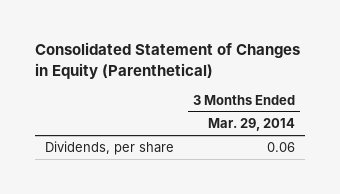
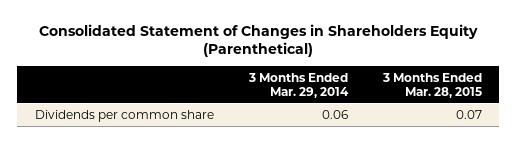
[34,42,300,79] Consolidated Statement of Changes in Equity (Parenthetical) -> [39,23,479,58] Consolidated Statement of Changes in Shareholders Equity (Parenthetical)
none -> [381,72,482,98] 3 Months Ended Mar. 28, 2015
[44,141,174,156] Dividends, per share -> [34,110,214,123] Dividends per common share

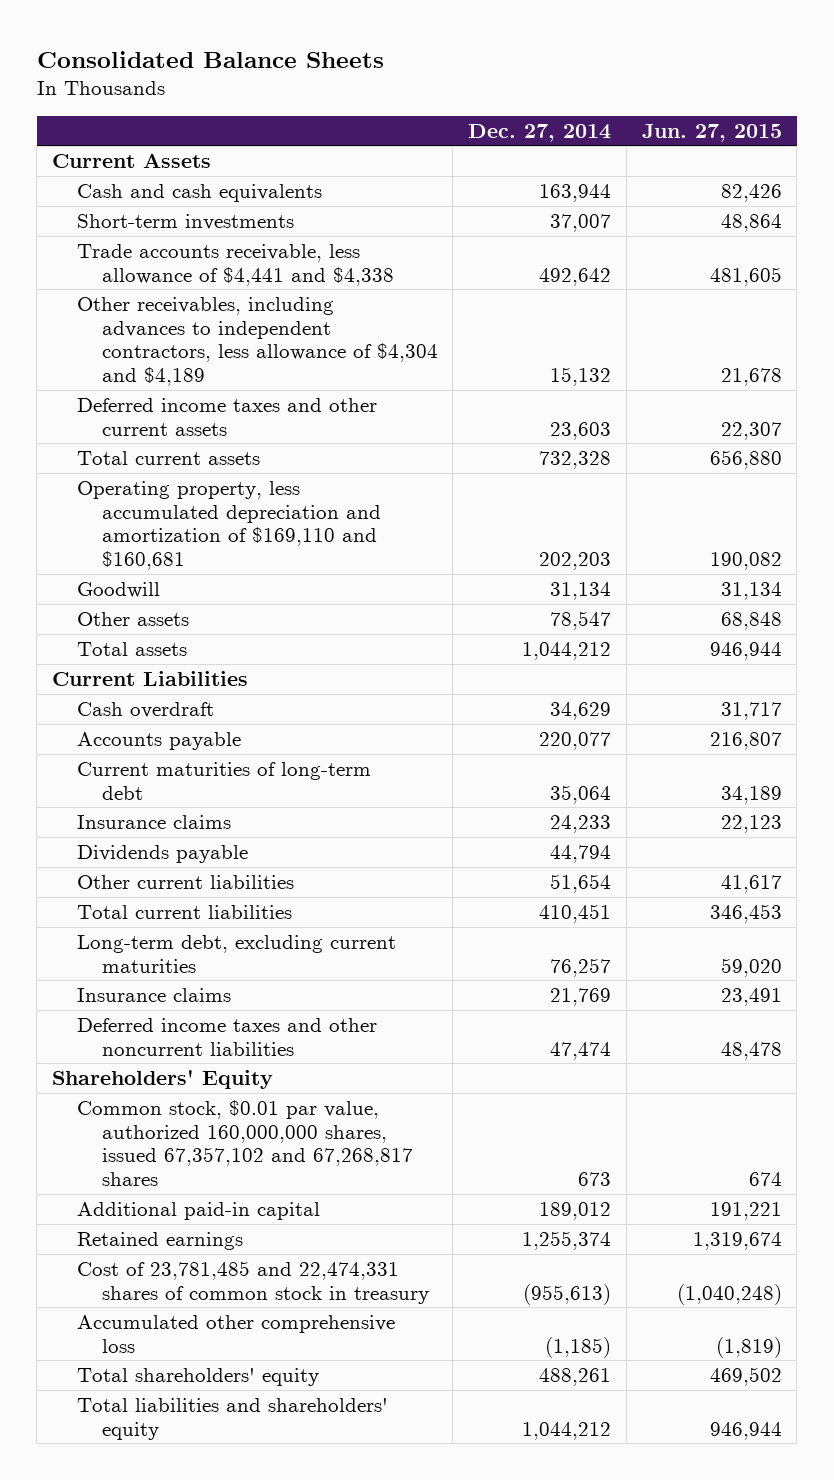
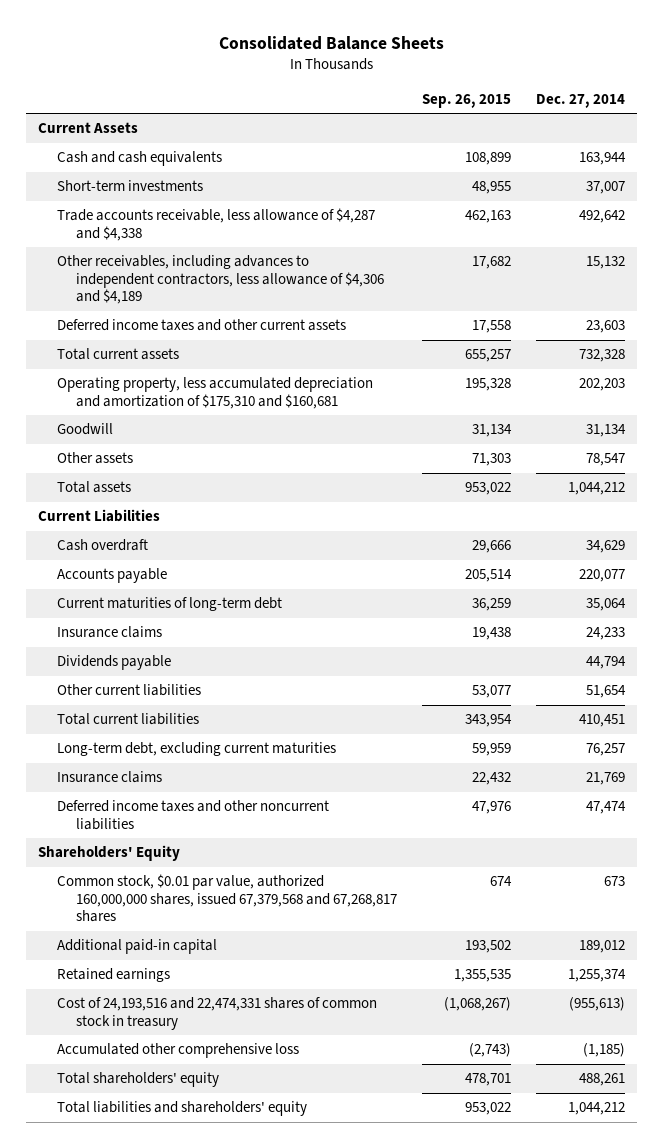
[641,123,782,142] Jun. 27, 2015 -> none
none -> [421,93,511,108] Sep. 26, 2015
[76,243,394,286] Trade accounts receivable, less allowance of $4,441 and $4,338 -> [57,208,376,241] Trade accounts receivable, less allowance of $4,287 and $4,338
[76,296,438,386] Other receivables, including advances to independent contractors, less allowance of $4,304 and $4,189 -> [57,255,384,305] Other receivables, including advances to independent contractors, less allowance of $4,306 and $4,189
[76,480,381,570] Operating property, less accumulated depreciation and amortization of $169,110 and $160,681 -> [57,377,374,409] Operating property, less accumulated depreciation and amortization of $175,310 and $160,681
[76,1099,413,1186] Common stock, $0.01 par value, authorized 160,000,000 shares, issued 67,357,102 and 67,268,817 shares -> [57,874,397,923] Common stock, $0.01 par value, authorized 160,000,000 shares, issued 67,379,568 and 67,268,817 shares
[76,1260,429,1304] Cost of 23,781,485 and 22,474,331 shares of common stock in treasury -> [57,997,378,1030] Cost of 24,193,516 and 22,474,331 shares of common stock in treasury

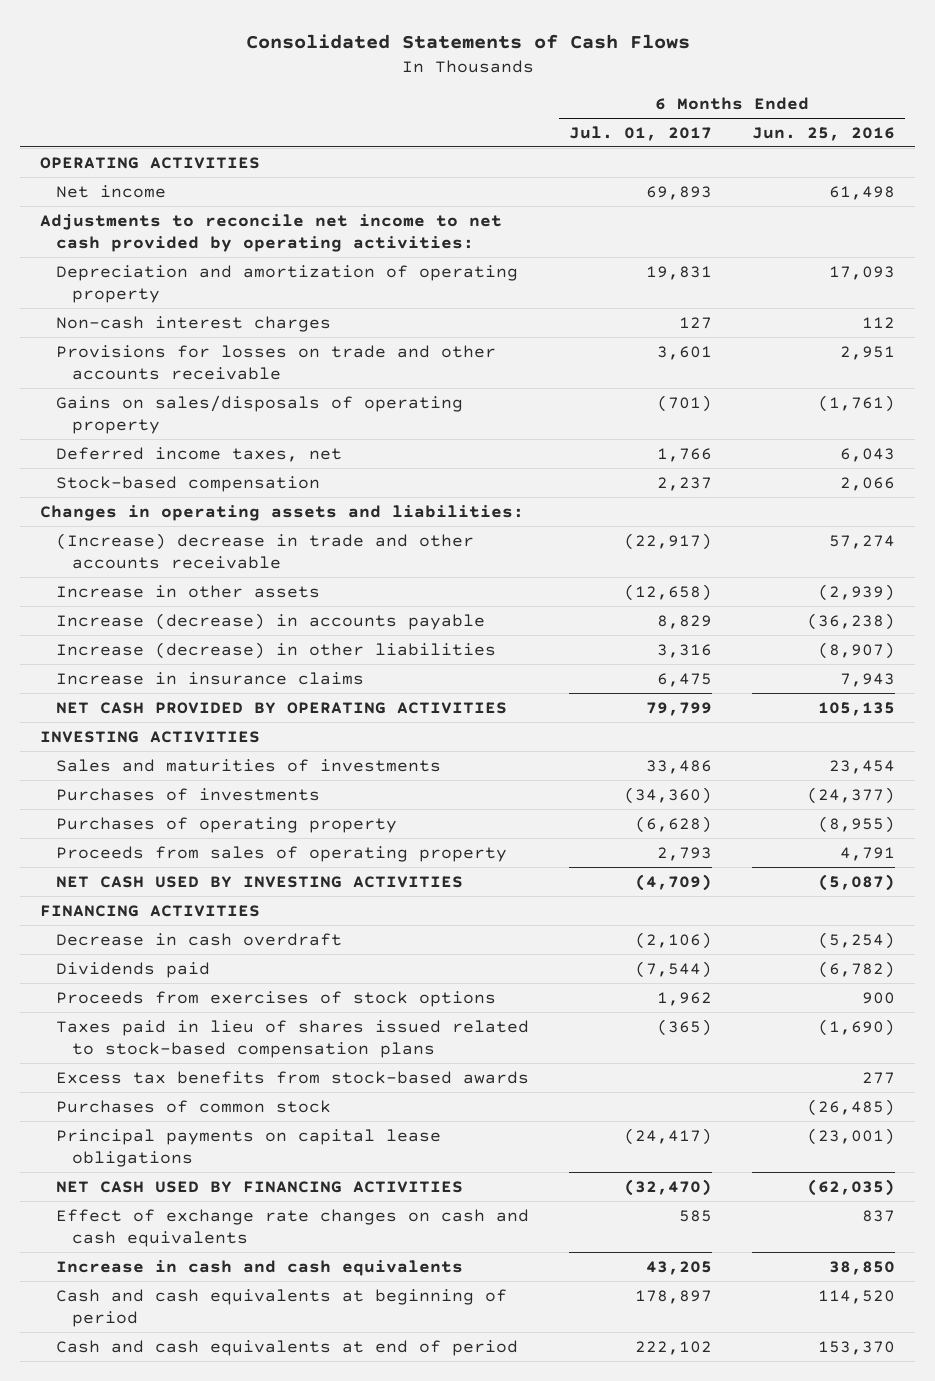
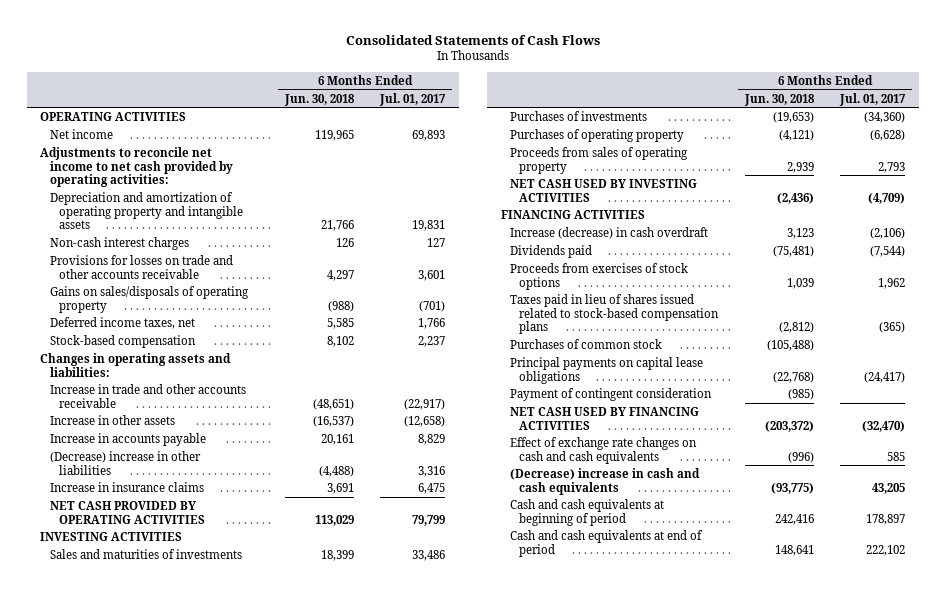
[752,126,896,141] Jun. 25, 2016 -> none
none -> [283,93,355,106] Jun. 30, 2018
[55,264,518,303] Depreciation and amortization of operating property -> [49,192,243,230] Depreciation and amortization of operating property and intangible assets
[55,532,474,569] (Increase) decrease in trade and other accounts receivable -> [49,384,246,408] Increase in trade and other accounts receivable
[55,612,485,630] Increase (decrease) in accounts payable -> [49,433,206,447] Increase in accounts payable
[55,641,496,659] Increase (decrease) in other liabilities -> [49,451,201,475] (Decrease) increase in other liabilities
[55,932,342,946] Decrease in cash overdraft -> [509,227,708,240] Increase (decrease) in cash overdraft
[55,1070,529,1084] Excess tax benefits from stock-based awards -> none
none -> [509,388,712,402] Payment of contingent consideration
[55,1259,463,1276] Increase in cash and cash equivalents -> [509,468,700,495] (Decrease) increase in cash and cash equivalents

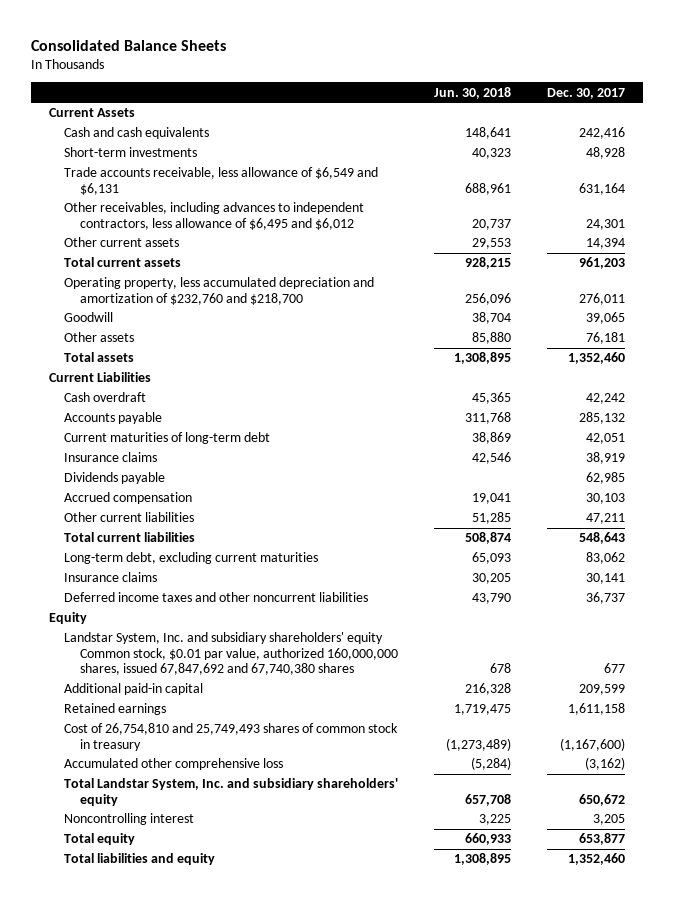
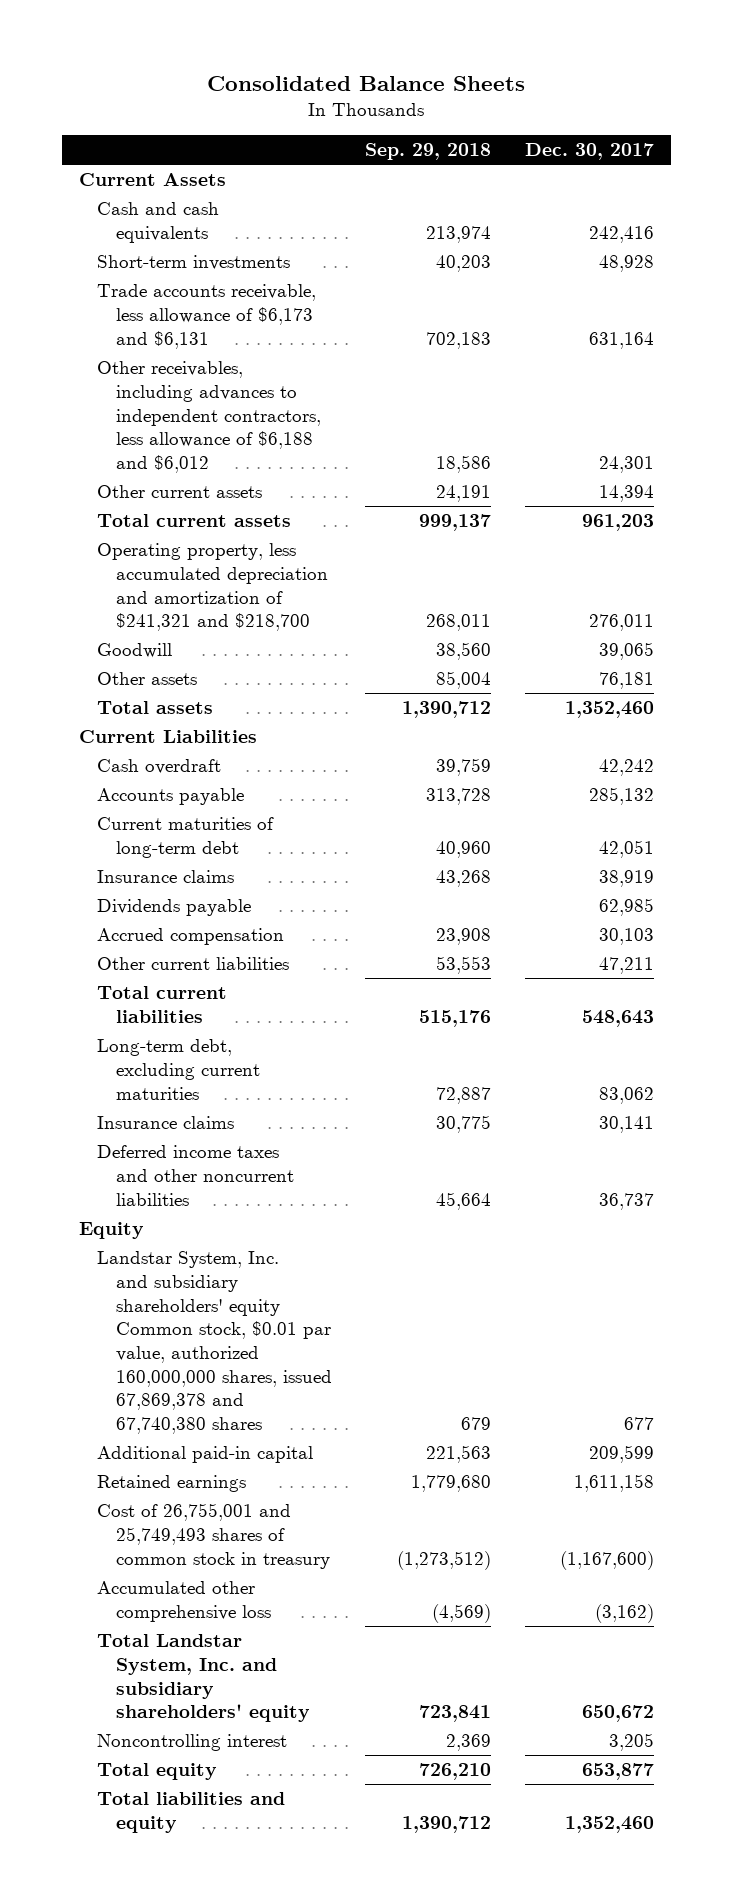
[434,86,512,99] Jun. 30, 2018 -> none
none -> [365,142,492,160] Sep. 29, 2018
[64,167,379,195] Trade accounts receivable, less allowance of $6,549 and $6,131 -> [97,284,317,349] Trade accounts receivable, less allowance of $6,173 and $6,131
[64,202,365,230] Other receivables, including advances to independent contractors, less allowance of $6,495 and $6,012 -> [97,361,322,473] Other receivables, including advances to independent contractors, less allowance of $6,188 and $6,012
[64,277,375,305] Operating property, less accumulated depreciation and amortization of $232,760 and $218,700 -> [97,543,329,632] Operating property, less accumulated depreciation and amortization of $241,321 and $218,700
[64,632,398,675] Landstar System, Inc. and subsidiary shareholders' equity Common stock, $0.01 par value, authorized 160,000,000 shares, issued 67,847,692 and 67,740,380 shares -> [97,1251,333,1435] Landstar System, Inc. and subsidiary shareholders' equity Common stock, $0.01 par value, authorized 160,000,000 shares, issued 67,869,378 and 67,740,380 shares
[64,723,399,751] Cost of 26,754,810 and 25,749,493 shares of common stock in treasury -> [97,1503,331,1569] Cost of 26,755,001 and 25,749,493 shares of common stock in treasury

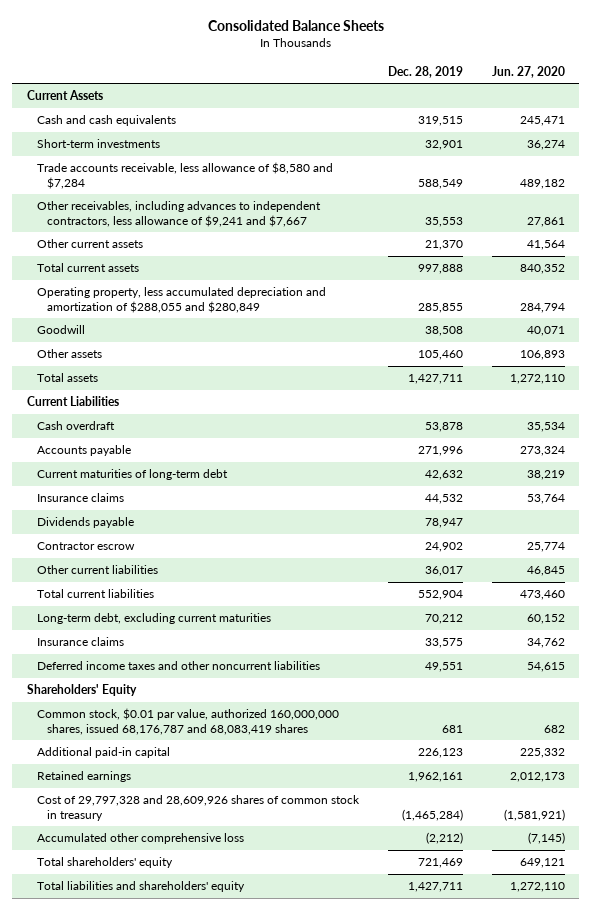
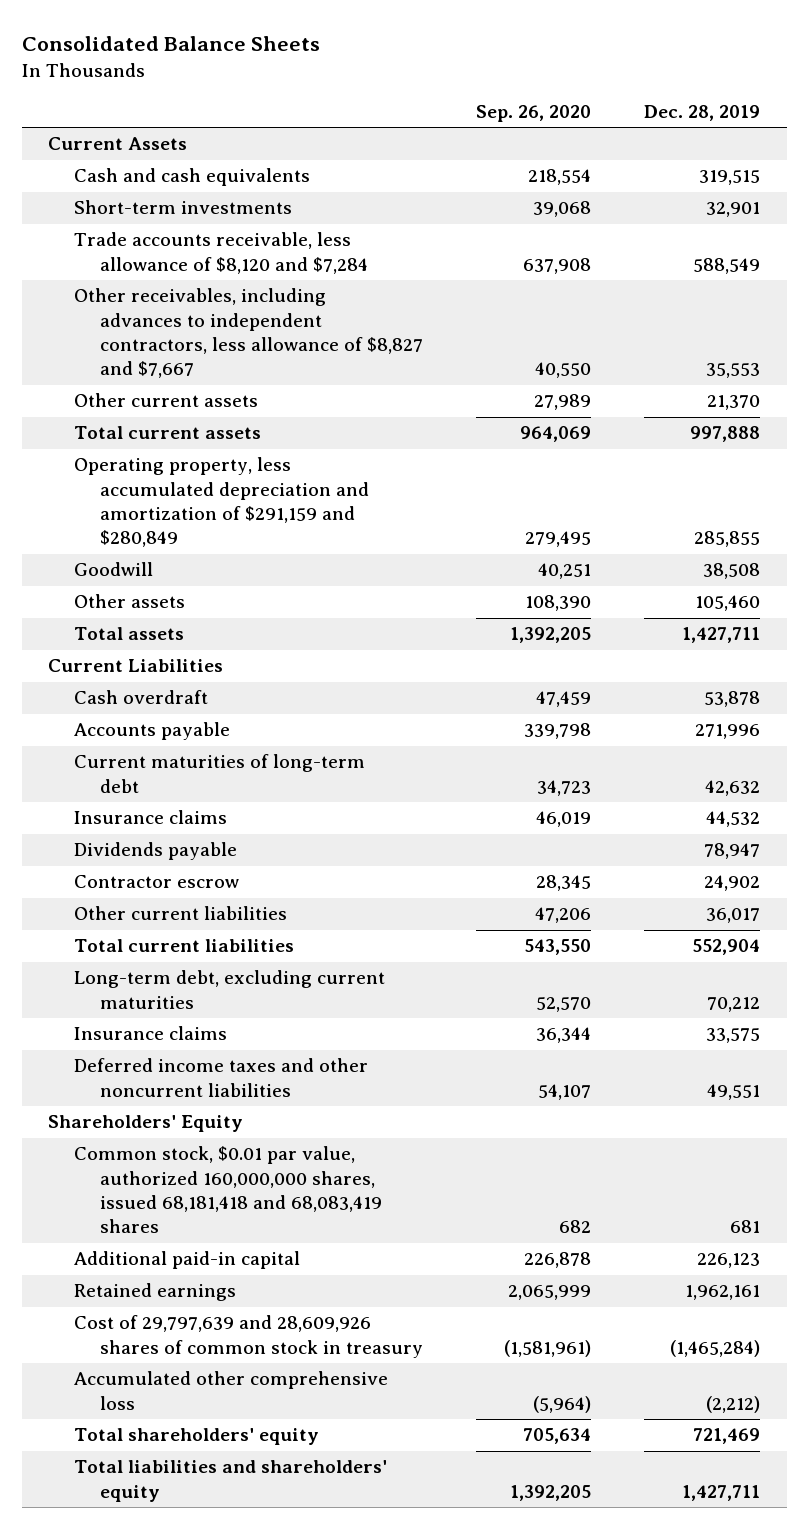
[491,65,565,78] Jun. 27, 2020 -> none
none -> [476,104,592,122] Sep. 26, 2020
[36,162,333,189] Trade accounts receivable, less allowance of $8,580 and $7,284 -> [74,232,368,274] Trade accounts receivable, less allowance of $8,120 and $7,284
[36,201,321,227] Other receivables, including advances to independent contractors, less allowance of $9,241 and $7,667 -> [74,288,423,379] Other receivables, including advances to independent contractors, less allowance of $8,827 and $7,667
[36,287,326,313] Operating property, less accumulated depreciation and amortization of $288,055 and $280,849 -> [74,457,369,548] Operating property, less accumulated depreciation and amortization of $291,159 and $280,849
[36,708,339,735] Common stock, $0.01 par value, authorized 160,000,000 shares, issued 68,176,787 and 68,083,419 shares -> [74,1146,382,1234] Common stock, $0.01 par value, authorized 160,000,000 shares, issued 68,181,418 and 68,083,419 shares
[36,795,360,821] Cost of 29,797,328 and 28,609,926 shares of common stock in treasury -> [74,1315,423,1358] Cost of 29,797,639 and 28,609,926 shares of common stock in treasury

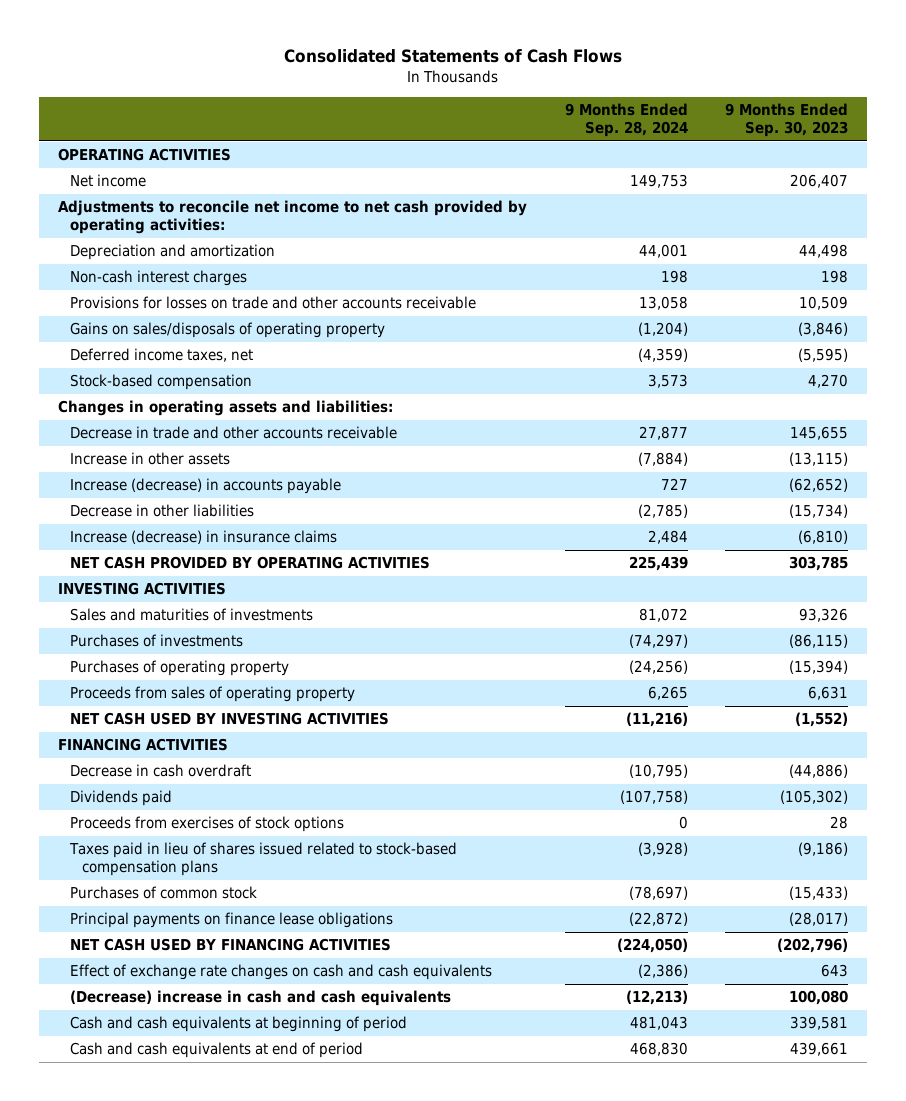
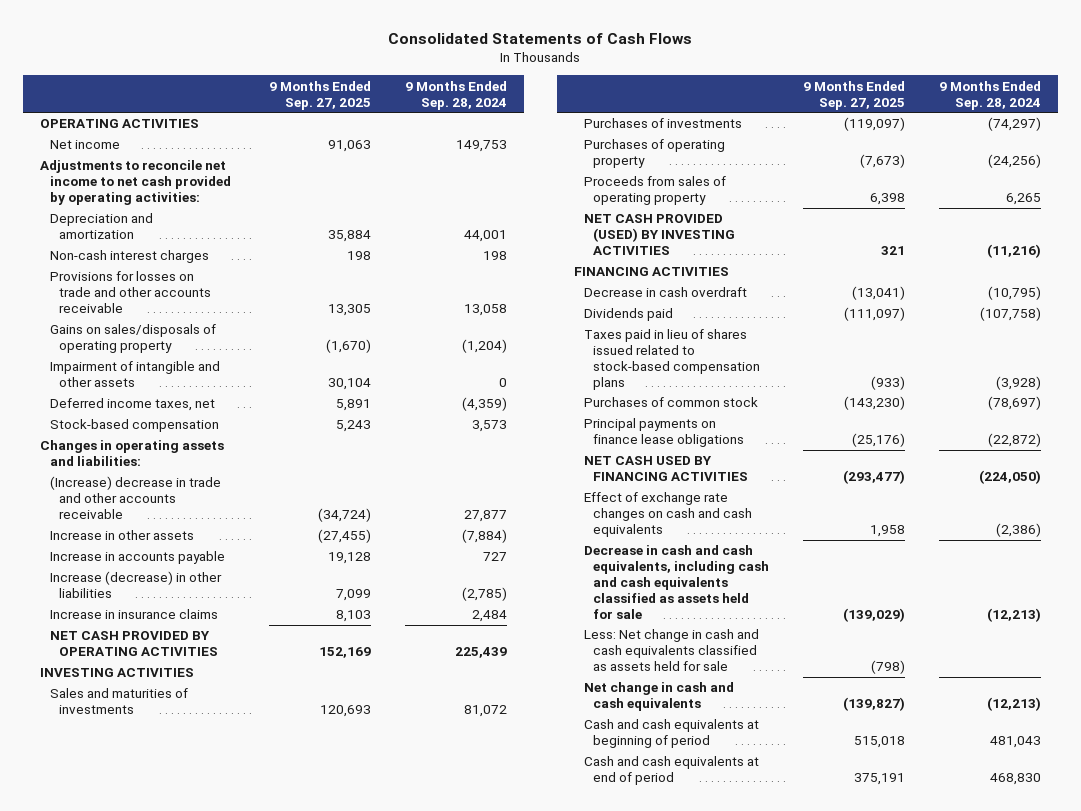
[725,103,849,138] 9 Months Ended Sep. 30, 2023 -> none
none -> [269,80,372,110] 9 Months Ended Sep. 27, 2025
none -> [49,361,220,388] Impairment of intangible and other assets
[70,426,398,440] Decrease in trade and other accounts receivable -> [49,476,221,519] (Increase) decrease in trade and other accounts receivable
[70,478,342,495] Increase (decrease) in accounts payable -> [49,551,225,565] Increase in accounts payable
[70,504,255,518] Decrease in other liabilities -> [49,571,222,599] Increase (decrease) in other liabilities
[70,530,338,545] Increase (decrease) in insurance claims -> [49,609,218,620] Increase in insurance claims
[70,712,390,726] NET CASH USED BY INVESTING ACTIVITIES -> [583,214,736,255] NET CASH PROVIDED (USED) BY INVESTING ACTIVITIES
[70,816,345,833] Proceeds from exercises of stock options -> none
none -> [583,545,770,619] Decrease in cash and cash equivalents, including cash and cash equivalents classified as assets held for sale
none -> [583,629,759,671] Less: Net change in cash and cash equivalents classified as assets held for sale
[70,990,452,1007] (Decrease) increase in cash and cash equivalents -> [583,682,734,712] Net change in cash and cash equivalents

